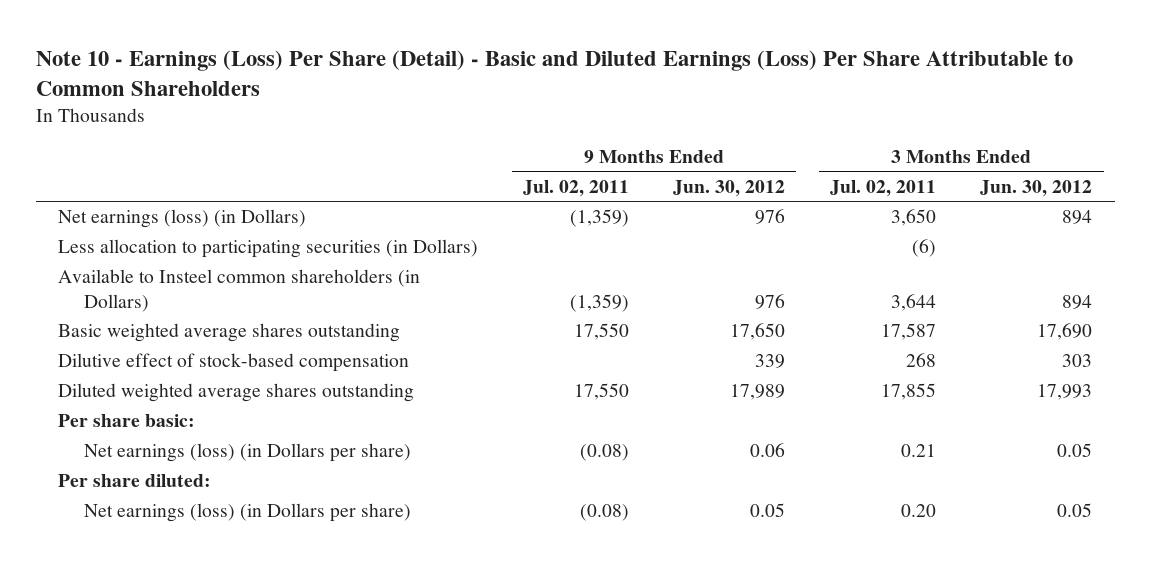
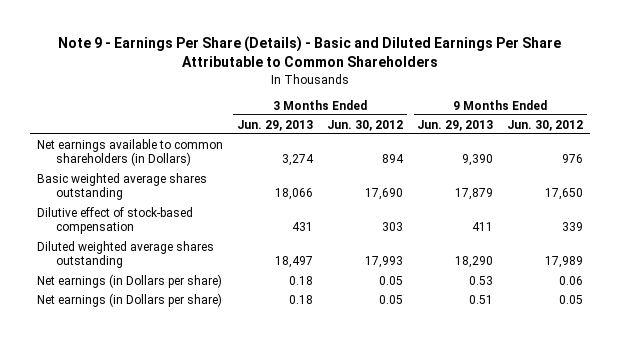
[35,49,1073,97] Note 10 - Earnings (Loss) Per Share (Detail) - Basic and Diluted Earnings (Loss) Per Share Attributable to Common Shareholders -> [58,36,562,68] Note 9 - Earnings Per Share (Details) - Basic and Diluted Earnings Per Share Attributable to Common Shareholders
[522,179,629,197] Jul. 02, 2011 -> none
[829,179,936,197] Jul. 02, 2011 -> none
none -> [236,119,313,131] Jun. 29, 2013
none -> [417,119,494,131] Jun. 29, 2013
[58,209,307,229] Net earnings (loss) (in Dollars) -> none
[58,239,479,259] Less allocation to participating securities (in Dollars) -> none
[58,269,421,312] Available to Insteel common shareholders (in Dollars) -> [36,138,223,167] Net earnings available to common shareholders (in Dollars)
[58,414,196,428] Per share basic: -> none
[58,474,212,488] Per share diluted: -> none
[83,443,411,463] Net earnings (loss) (in Dollars per share) -> [36,273,222,288] Net earnings (in Dollars per share)
[83,503,411,523] Net earnings (loss) (in Dollars per share) -> [36,292,222,307] Net earnings (in Dollars per share)

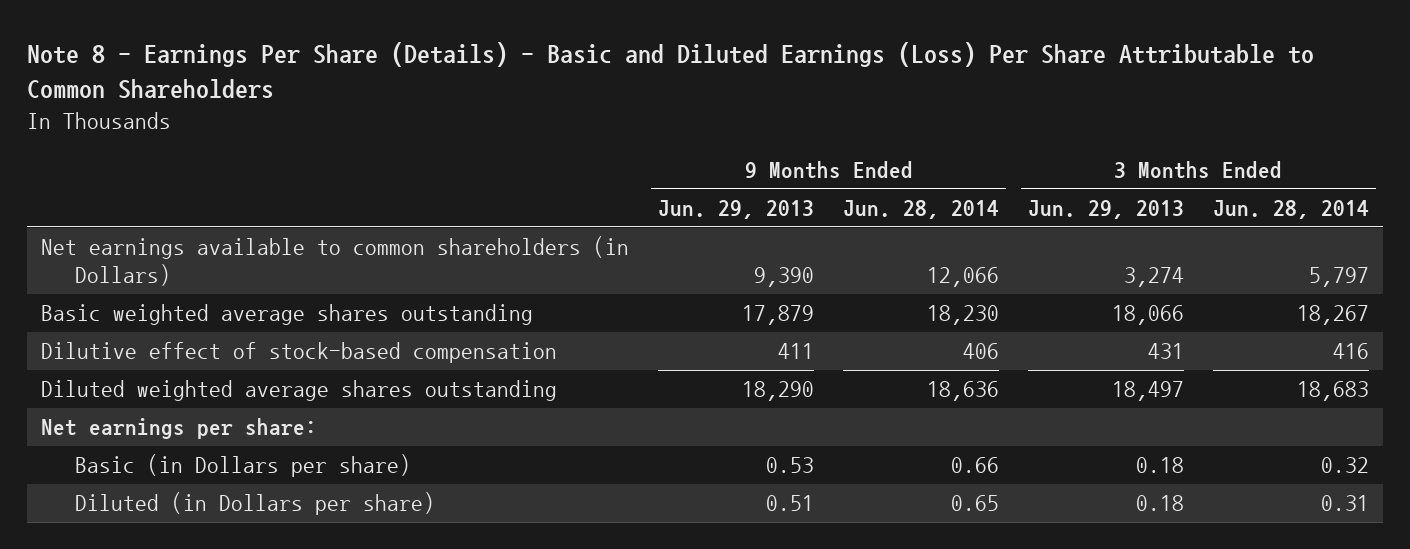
[58,36,562,68] Note 9 - Earnings Per Share (Details) - Basic and Diluted Earnings Per Share Attributable to Common Shareholders -> [26,41,1314,100] Note 8 - Earnings Per Share (Details) - Basic and Diluted Earnings (Loss) Per Share Attributable to Common Shareholders
[327,119,404,131] Jun. 30, 2012 -> none
[507,119,584,131] Jun. 30, 2012 -> none
none -> [842,199,999,219] Jun. 28, 2014
none -> [1212,199,1369,219] Jun. 28, 2014
none -> [41,418,318,440] Net earnings per share:
[36,273,222,288] Net earnings (in Dollars per share) -> [74,454,411,478] Basic (in Dollars per share)
[36,292,222,307] Net earnings (in Dollars per share) -> [74,492,435,516] Diluted (in Dollars per share)

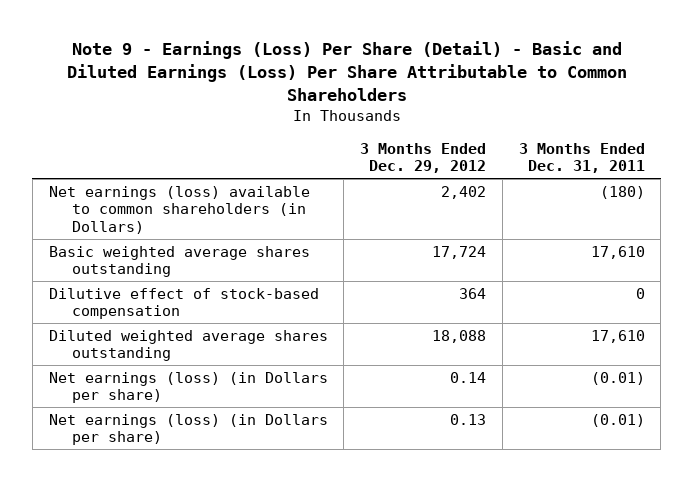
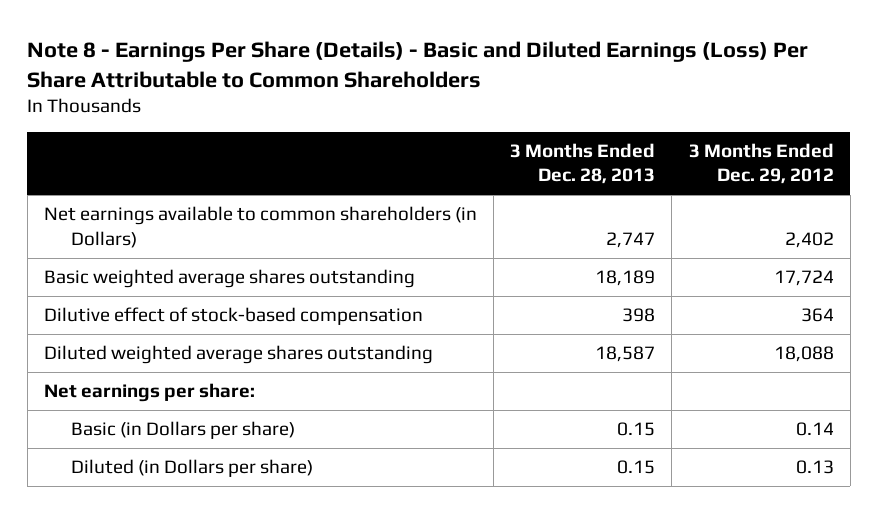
[66,41,627,102] Note 9 - Earnings (Loss) Per Share (Detail) - Basic and Diluted Earnings (Loss) Per Share Attributable to Common Shareholders -> [27,40,809,88] Note 8 - Earnings Per Share (Details) - Basic and Diluted Earnings (Loss) Per Share Attributable to Common Shareholders
[518,142,645,174] 3 Months Ended Dec. 31, 2011 -> none
none -> [510,142,656,185] 3 Months Ended Dec. 28, 2013
[48,185,310,234] Net earnings (loss) available to common shareholders (in Dollars) -> [43,206,477,248] Net earnings available to common shareholders (in Dollars)
none -> [43,383,255,403] Net earnings per share:
[48,371,328,404] Net earnings (loss) (in Dollars per share) -> [70,421,295,440] Basic (in Dollars per share)
[48,413,328,446] Net earnings (loss) (in Dollars per share) -> [70,459,313,478] Diluted (in Dollars per share)

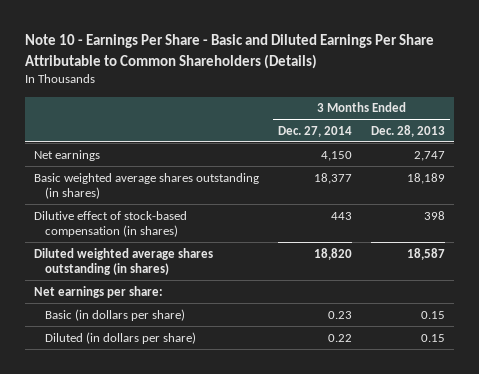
[27,40,809,88] Note 8 - Earnings Per Share (Details) - Basic and Diluted Earnings (Loss) Per Share Attributable to Common Shareholders -> [25,34,435,69] Note 10 - Earnings Per Share - Basic and Diluted Earnings Per Share Attributable to Common Shareholders (Details)
[688,142,834,185] 3 Months Ended Dec. 29, 2012 -> none
none -> [278,125,353,137] Dec. 27, 2014
[43,206,477,248] Net earnings available to common shareholders (in Dollars) -> [34,149,101,161] Net earnings
[43,269,415,289] Basic weighted average shares outstanding -> [34,172,260,200] Basic weighted average shares outstanding (in shares)
[43,307,423,326] Dilutive effect of stock-based compensation -> [34,210,188,238] Dilutive effect of stock-based compensation (in shares)
[43,345,433,365] Diluted weighted average shares outstanding -> [34,247,214,276] Diluted weighted average shares outstanding (in shares)
[70,421,295,440] Basic (in Dollars per share) -> [45,308,186,321] Basic (in dollars per share)
[70,459,313,478] Diluted (in Dollars per share) -> [45,331,197,344] Diluted (in dollars per share)

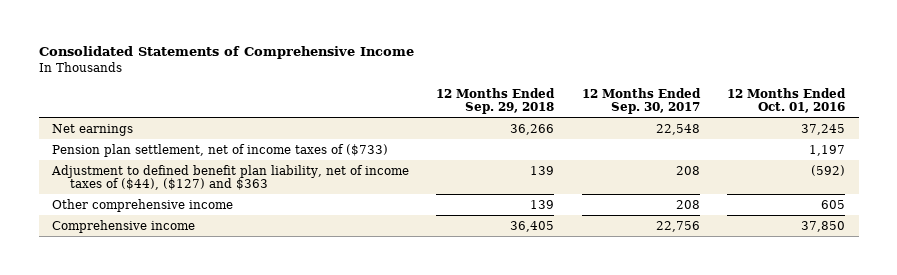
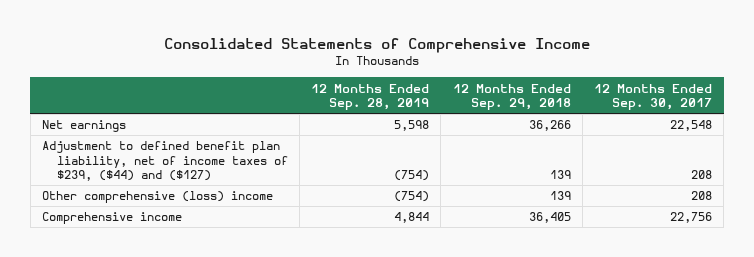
[726,87,846,113] 12 Months Ended Oct. 01, 2016 -> none
none -> [311,83,430,111] 12 Months Ended Sep. 28, 2019
[52,143,389,157] Pension plan settlement, net of income taxes of ($733) -> none
[51,164,410,190] Adjustment to defined benefit plan liability, net of income taxes of ($44), ($127) and $363 -> [41,141,288,182] Adjustment to defined benefit plan liability, net of income taxes of $239, ($44) and ($127)
[52,198,234,212] Other comprehensive income -> [41,191,273,204] Other comprehensive (loss) income

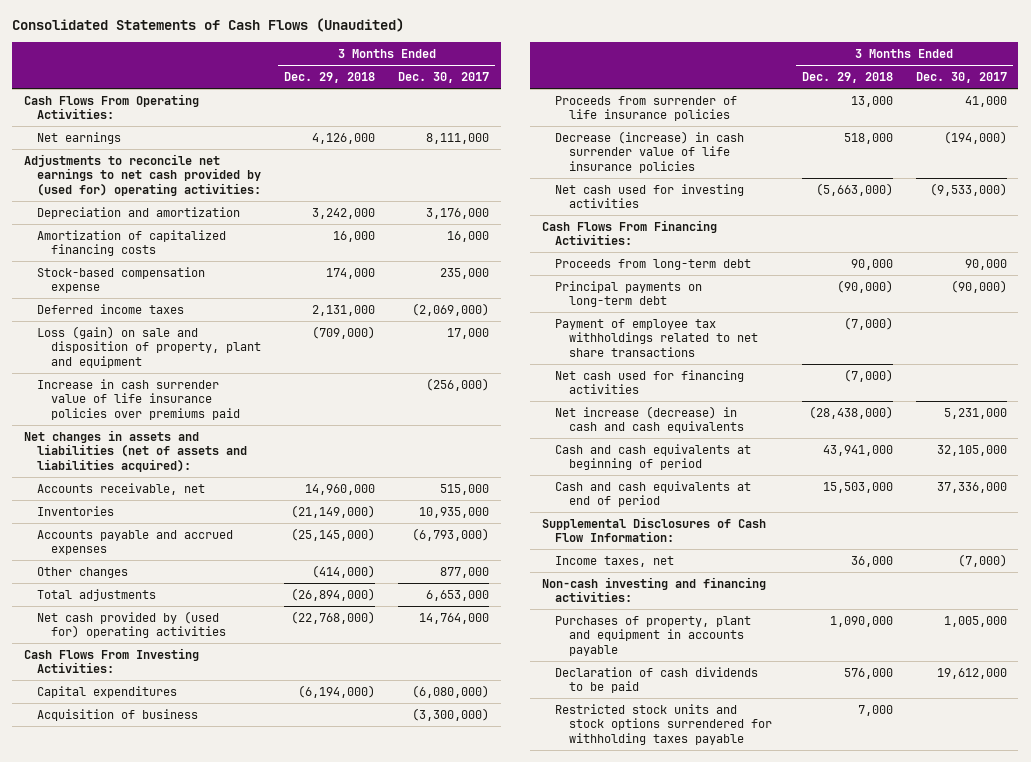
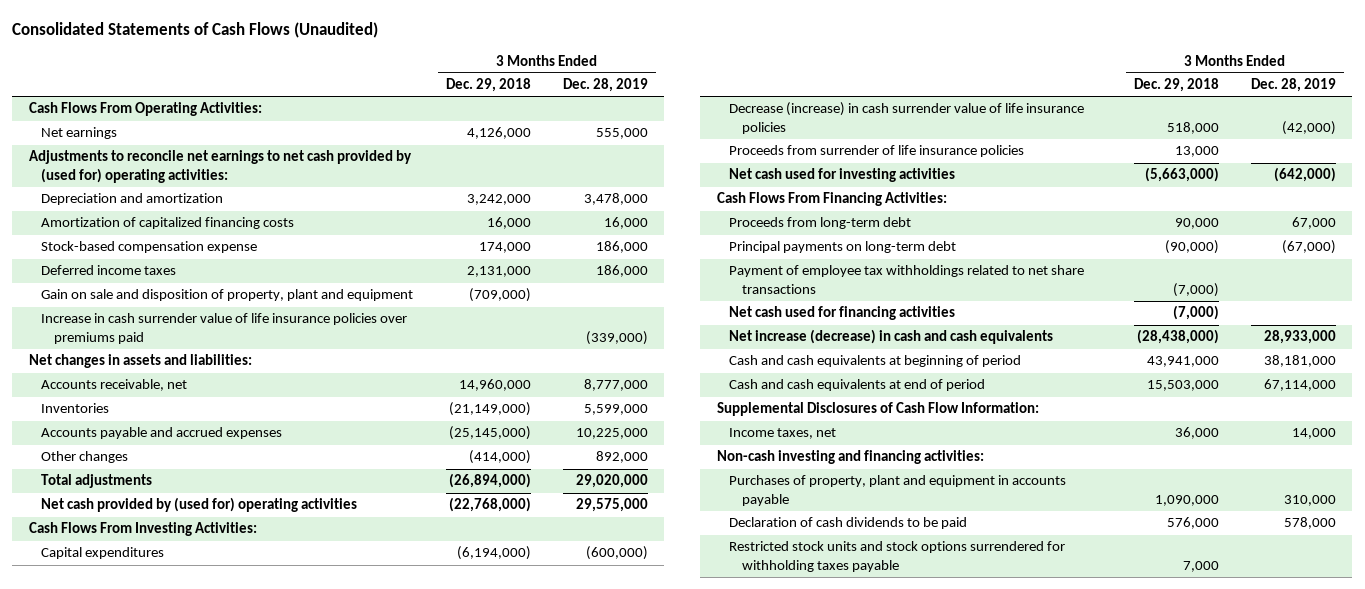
[398,71,490,83] Dec. 30, 2017 -> none
none -> [563,78,649,93] Dec. 28, 2019
[37,325,261,368] Loss (gain) on sale and disposition of property, plant and equipment -> [41,289,414,302] Gain on sale and disposition of property, plant and equipment
[23,429,248,472] Net changes in assets and liabilities (net of assets and liabilities acquired): -> [28,354,252,369] Net changes in assets and liabilities:
[37,708,199,721] Acquisition of business -> none
[555,95,738,122] Proceeds from surrender of life insurance policies -> [729,145,1025,158] Proceeds from surrender of life insurance policies

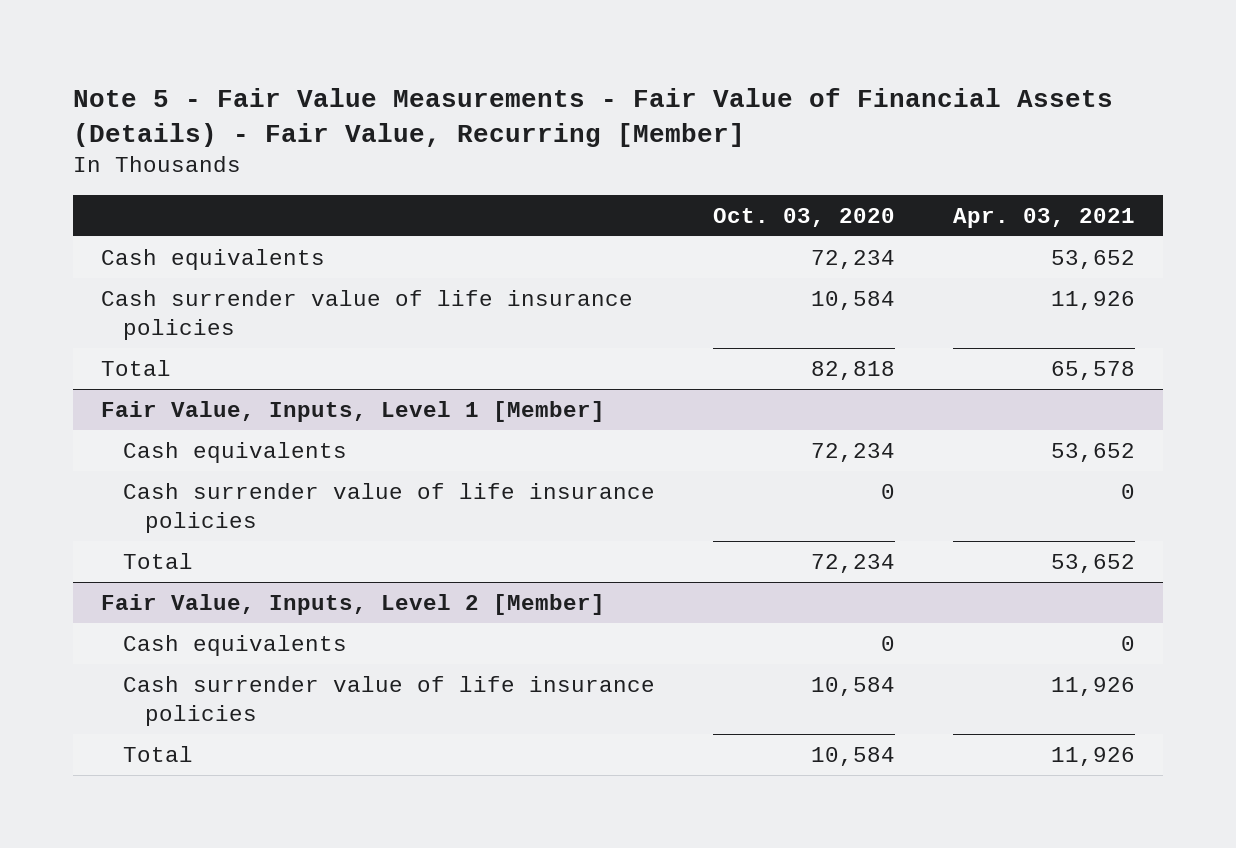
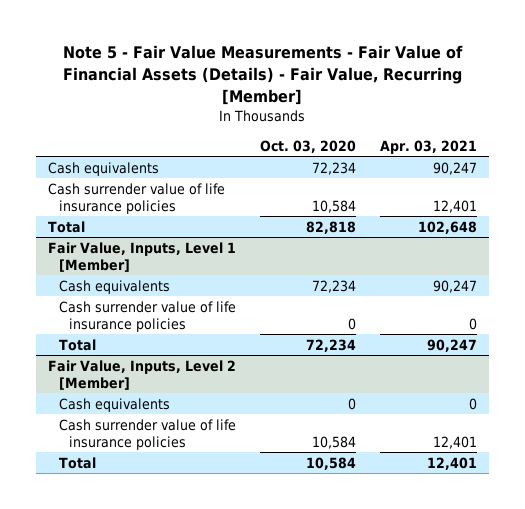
[1050,249,1135,269] 53,652 -> [432,161,477,175] 90,247
[1050,290,1135,310] 11,926 -> [432,199,477,213] 12,401
[1050,360,1135,380] 65,578 -> [417,220,477,234] 102,648
[1050,442,1135,462] 53,652 -> [432,279,477,293] 90,247
[1050,553,1135,573] 53,652 -> [426,338,477,352] 90,247
[1050,676,1135,696] 11,926 -> [432,435,477,449] 12,401
[1050,746,1135,766] 11,926 -> [426,456,477,470] 12,401

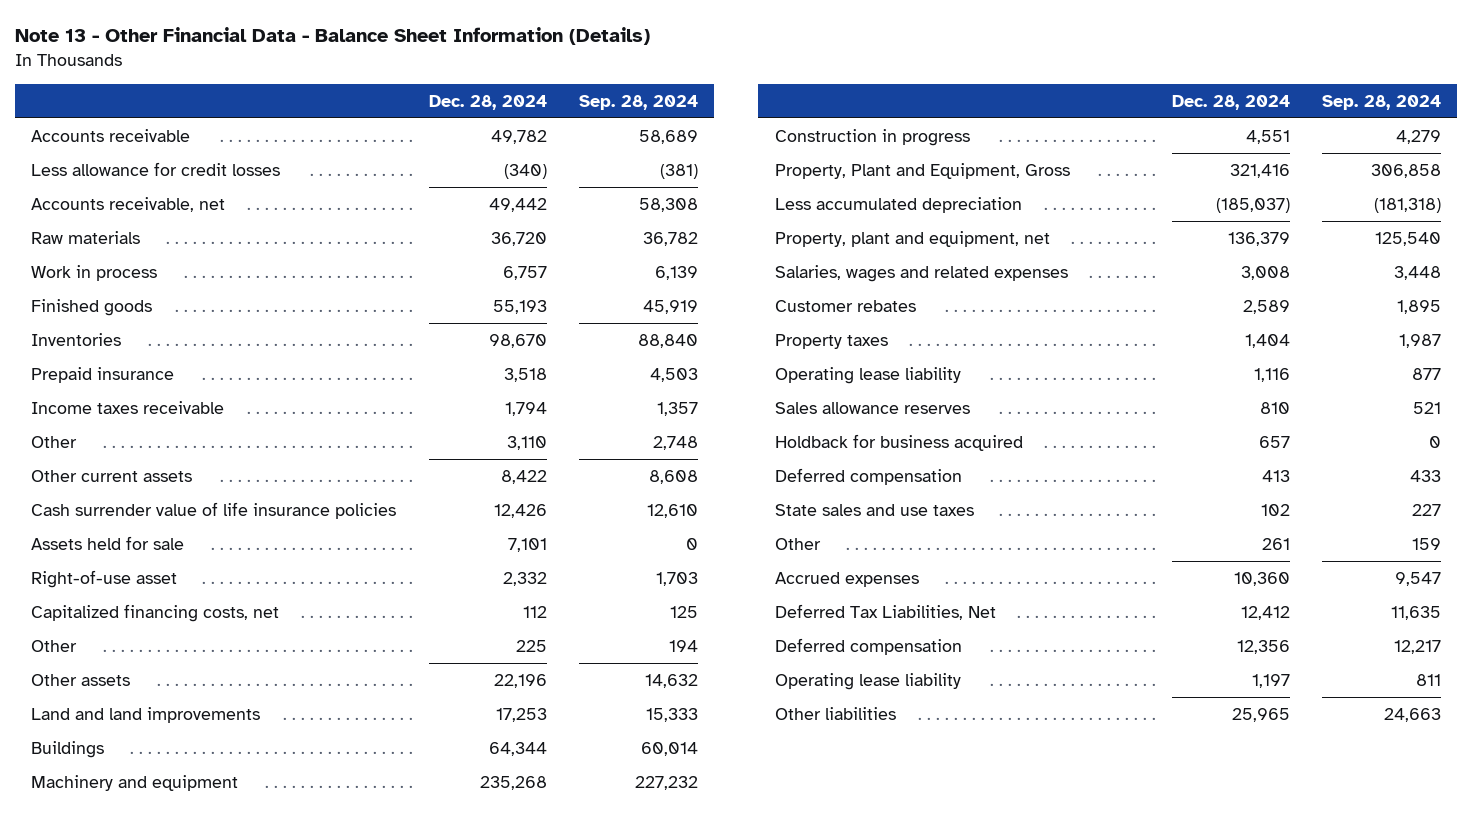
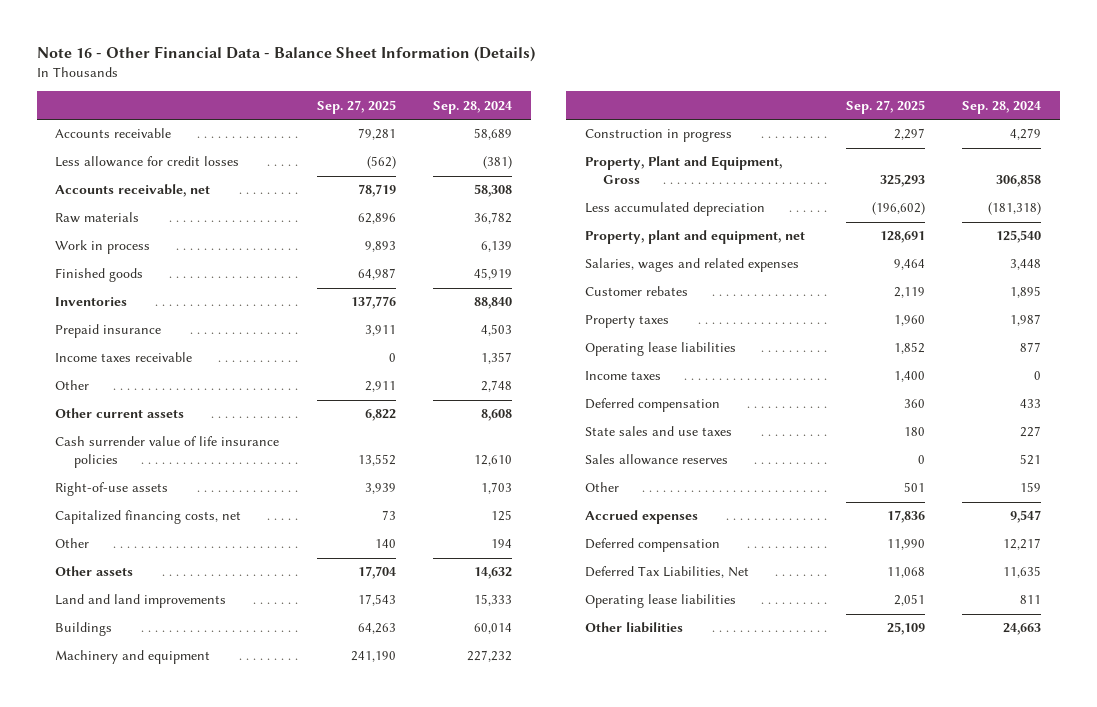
[15,27,651,46] Note 13 - Other Financial Data - Balance Sheet Information (Details) -> [36,46,535,63] Note 16 - Other Financial Data - Balance Sheet Information (Details)
[428,94,547,110] Dec. 28, 2024 -> none
none -> [316,99,396,114] Sep. 27, 2025
[31,535,185,550] Assets held for sale -> none
[31,569,178,588] Right-of-use asset -> [55,482,169,497] Right-of-use assets
[774,433,1023,451] Holdback for business acquired -> none
[774,366,961,384] Operating lease liability -> [584,342,736,357] Operating lease liabilities
none -> [584,371,661,381] Income taxes
[774,401,970,414] Sales allowance reserves -> [584,454,728,466] Sales allowance reserves
[774,603,996,620] Deferred Tax Liabilities, Net -> [584,566,749,579] Deferred Tax Liabilities, Net
[774,672,961,690] Operating lease liability -> [584,594,736,609] Operating lease liabilities

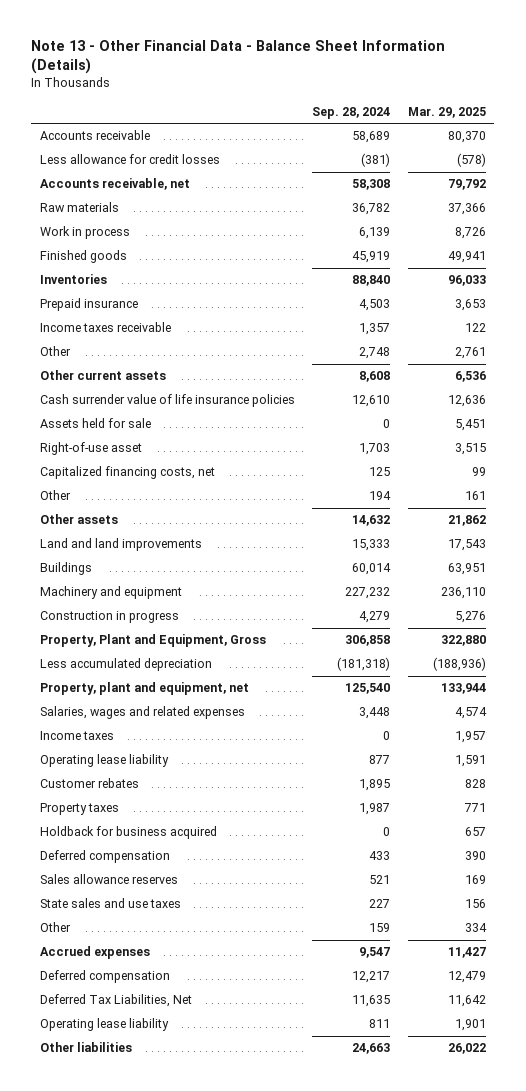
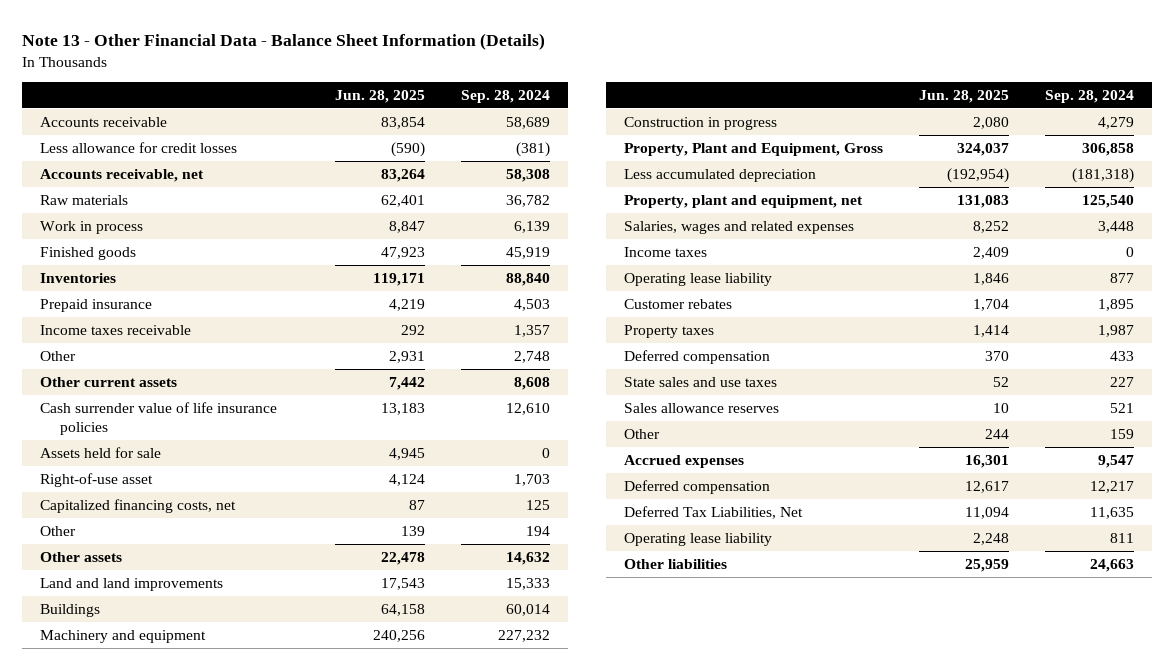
[407,106,486,118] Mar. 29, 2025 -> none
none -> [335,89,426,103] Jun. 28, 2025
[39,826,217,840] Holdback for business acquired -> none
[39,874,178,885] Sales allowance reserves -> [624,402,780,413] Sales allowance reserves

